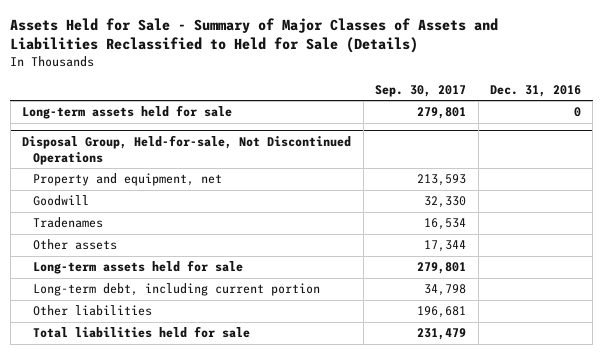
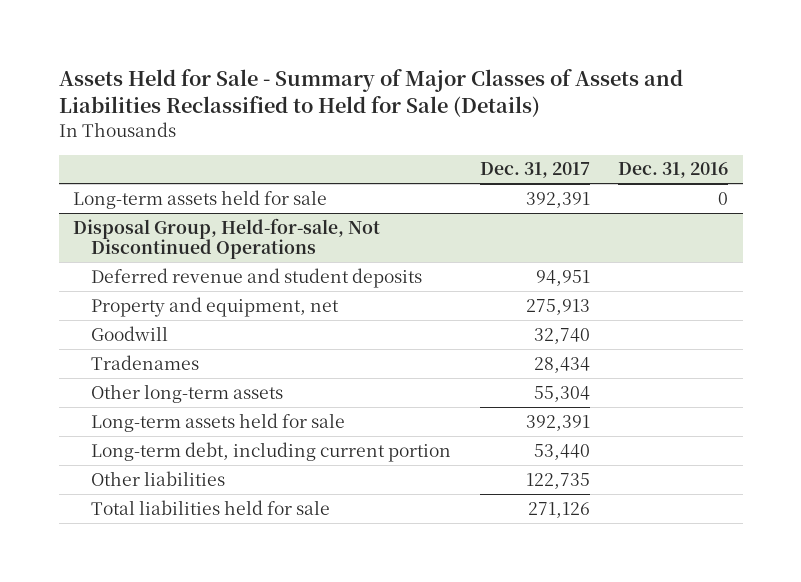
[375,84,467,97] Sep. 30, 2017 -> none
none -> [479,162,590,179] Dec. 31, 2017
none -> [91,267,423,288] Deferred revenue and student deposits
[33,239,118,251] Other assets -> [91,383,284,403] Other long-term assets

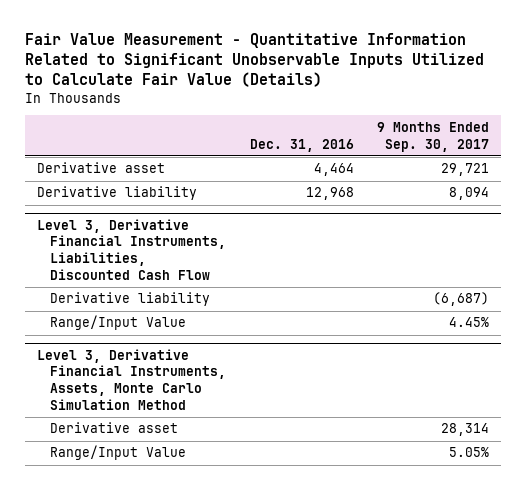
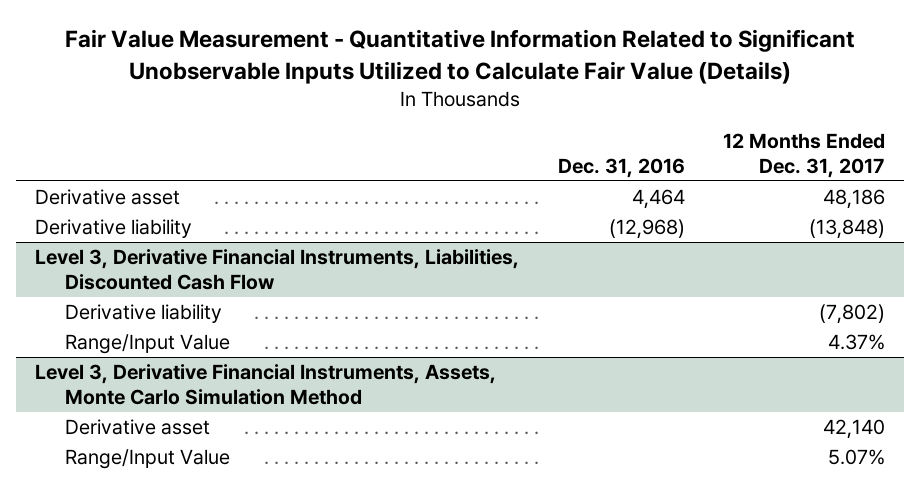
[377,121,490,152] 9 Months Ended Sep. 30, 2017 -> none
none -> [723,132,886,178] 12 Months Ended Dec. 31, 2017
[305,187,354,201] 12,968 -> [608,219,685,240] (12,968)

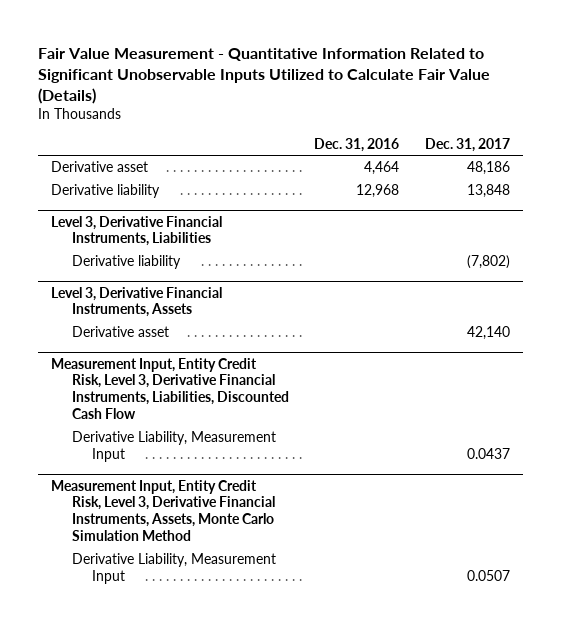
[723,132,886,178] 12 Months Ended Dec. 31, 2017 -> none
none -> [425,137,511,152] Dec. 31, 2017
[608,219,685,240] (12,968) -> [356,184,400,199] 12,968
[35,249,520,290] Level 3, Derivative Financial Instruments, Liabilities, Discounted Cash Flow -> [51,215,223,247] Level 3, Derivative Financial Instruments, Liabilities
[64,334,230,355] Range/Input Value -> none
[64,419,210,436] Derivative asset -> none
[64,449,230,470] Range/Input Value -> none
none -> [51,286,223,318] Level 3, Derivative Financial Instruments, Assets
none -> [71,326,169,338] Derivative asset
none -> [51,357,289,420] Measurement Input, Entity Credit Risk, Level 3, Derivative Financial Instruments, Liabilities, Discounted Cash Flow
none -> [71,431,276,463] Derivative Liability, Measurement Input
[35,364,497,405] Level 3, Derivative Financial Instruments, Assets, Monte Carlo Simulation Method -> [51,479,275,542] Measurement Input, Entity Credit Risk, Level 3, Derivative Financial Instruments, Assets, Monte Carlo Simulation Method
none -> [71,553,276,585] Derivative Liability, Measurement Input

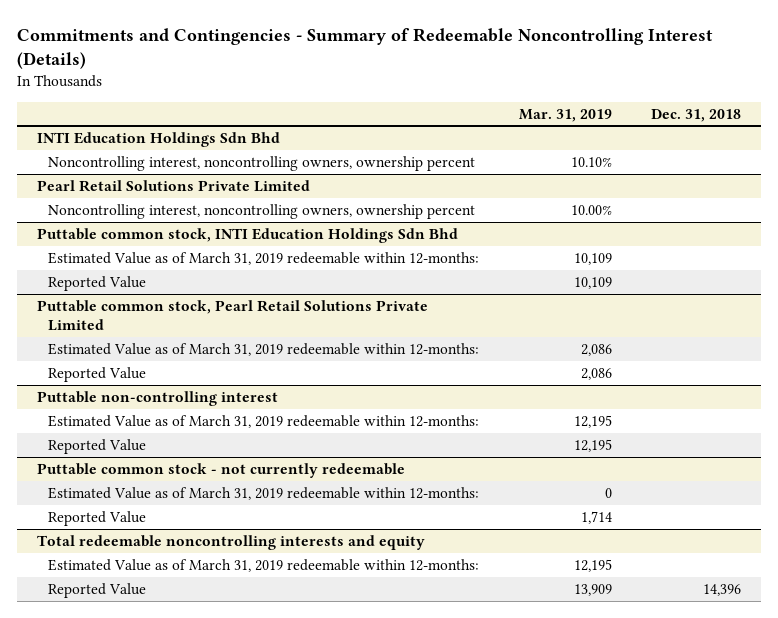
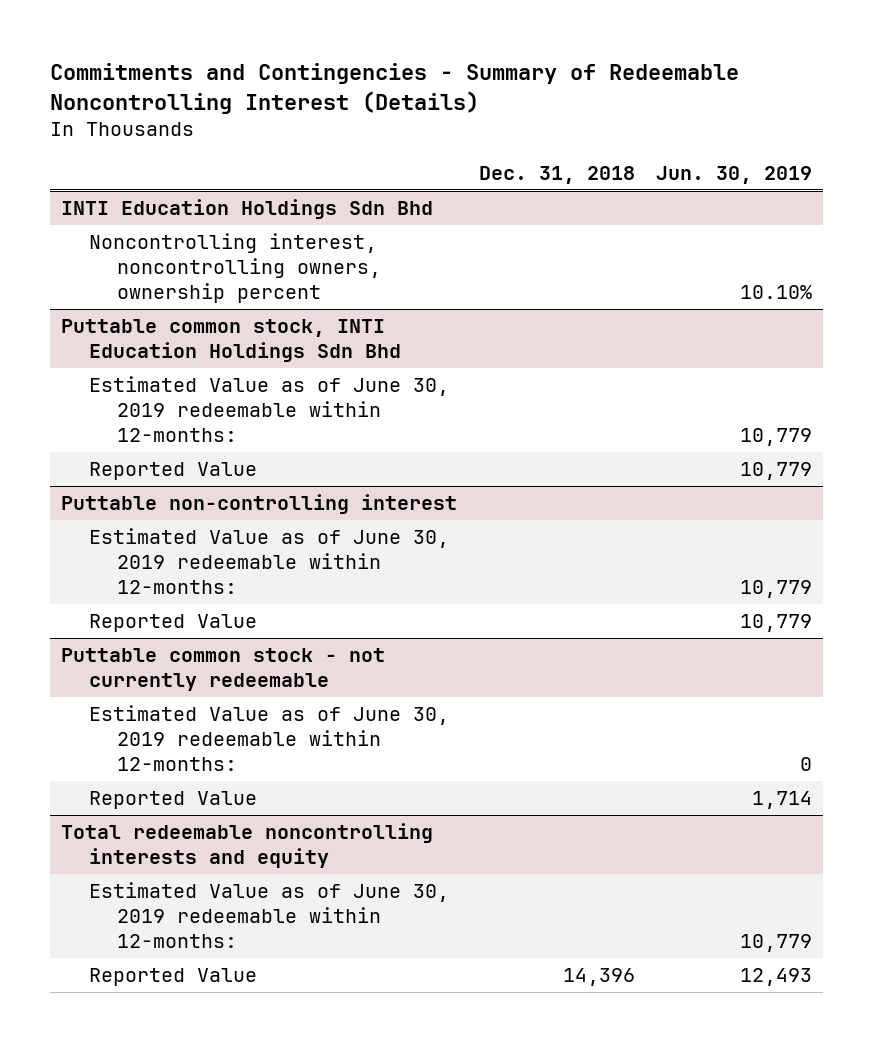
[518,108,612,122] Mar. 31, 2019 -> none
none -> [656,165,813,184] Jun. 30, 2019
[37,179,311,192] Pearl Retail Solutions Private Limited -> none
[48,203,476,219] Noncontrolling interest, noncontrolling owners, ownership percent -> none
[48,251,480,265] Estimated Value as of March 31, 2019 redeemable within 12-months: -> [89,375,450,442] Estimated Value as of June 30, 2019 redeemable within 12-months:
[37,299,429,332] Puttable common stock, Pearl Retail Solutions Private Limited -> none
[48,342,480,356] Estimated Value as of March 31, 2019 redeemable within 12-months: -> none
[48,366,147,382] Reported Value -> none
[48,414,480,428] Estimated Value as of March 31, 2019 redeemable within 12-months: -> [89,527,450,594] Estimated Value as of June 30, 2019 redeemable within 12-months:
[48,486,480,500] Estimated Value as of March 31, 2019 redeemable within 12-months: -> [89,704,450,771] Estimated Value as of June 30, 2019 redeemable within 12-months:
[48,558,480,572] Estimated Value as of March 31, 2019 redeemable within 12-months: -> [89,881,450,948] Estimated Value as of June 30, 2019 redeemable within 12-months:

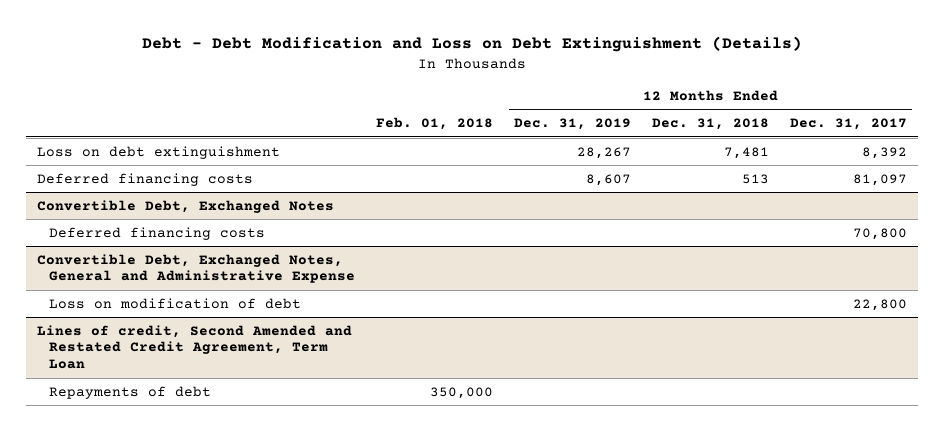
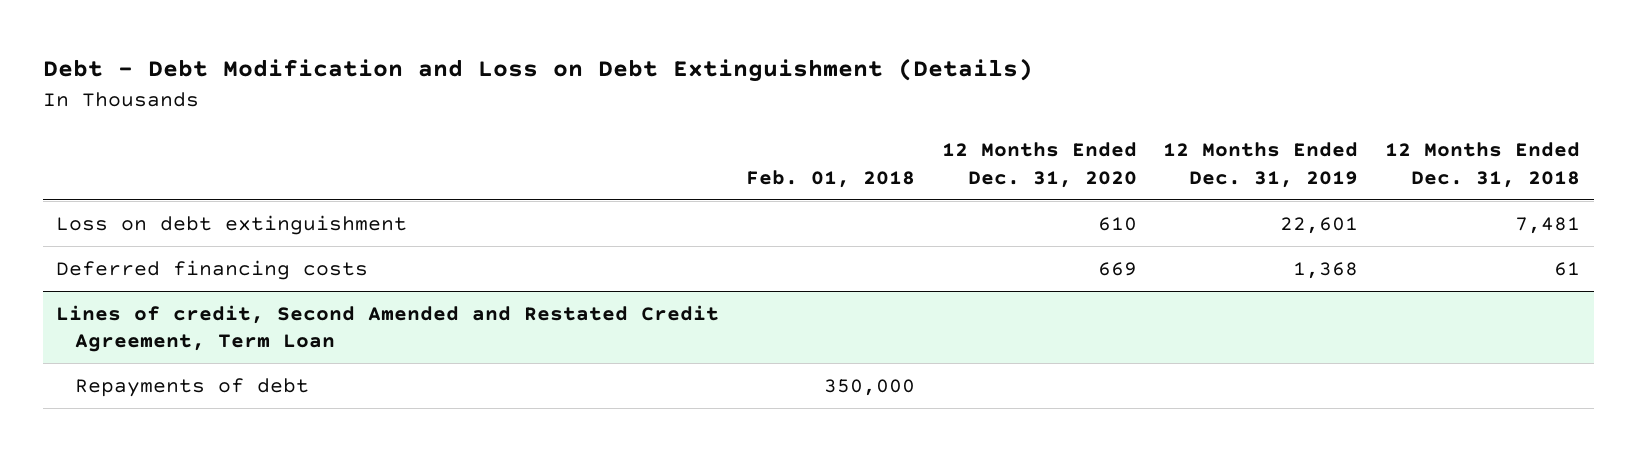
[790,118,908,131] Dec. 31, 2017 -> none
none -> [941,141,1137,188] 12 Months Ended Dec. 31, 2020
[36,199,334,213] Convertible Debt, Exchanged Notes -> none
[48,226,265,240] Deferred financing costs -> none
[36,253,355,284] Convertible Debt, Exchanged Notes, General and Administrative Expense -> none
[48,297,301,309] Loss on modification of debt -> none
[576,146,631,159] 28,267 -> [1280,216,1359,234] 22,601
[585,173,631,186] 8,607 -> [1293,261,1359,279] 1,368
[742,173,770,184] 513 -> [1554,261,1581,276] 61

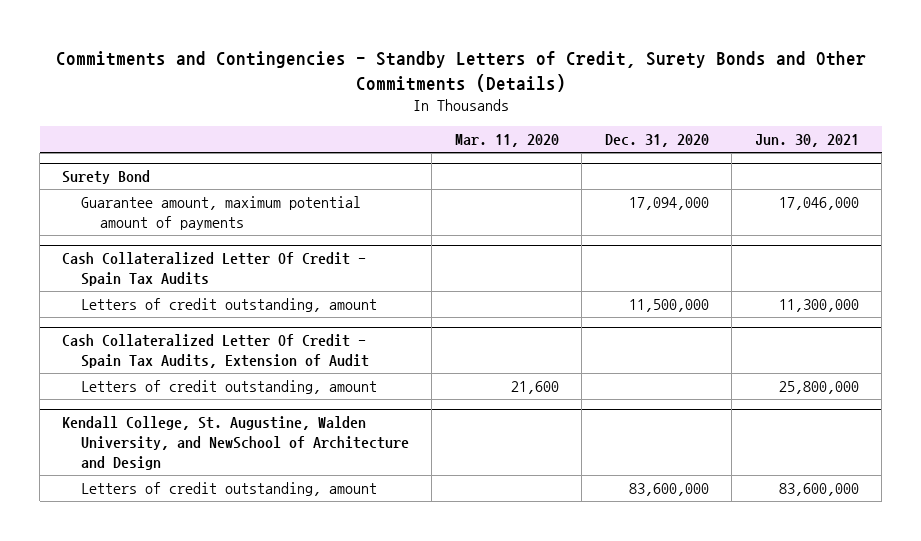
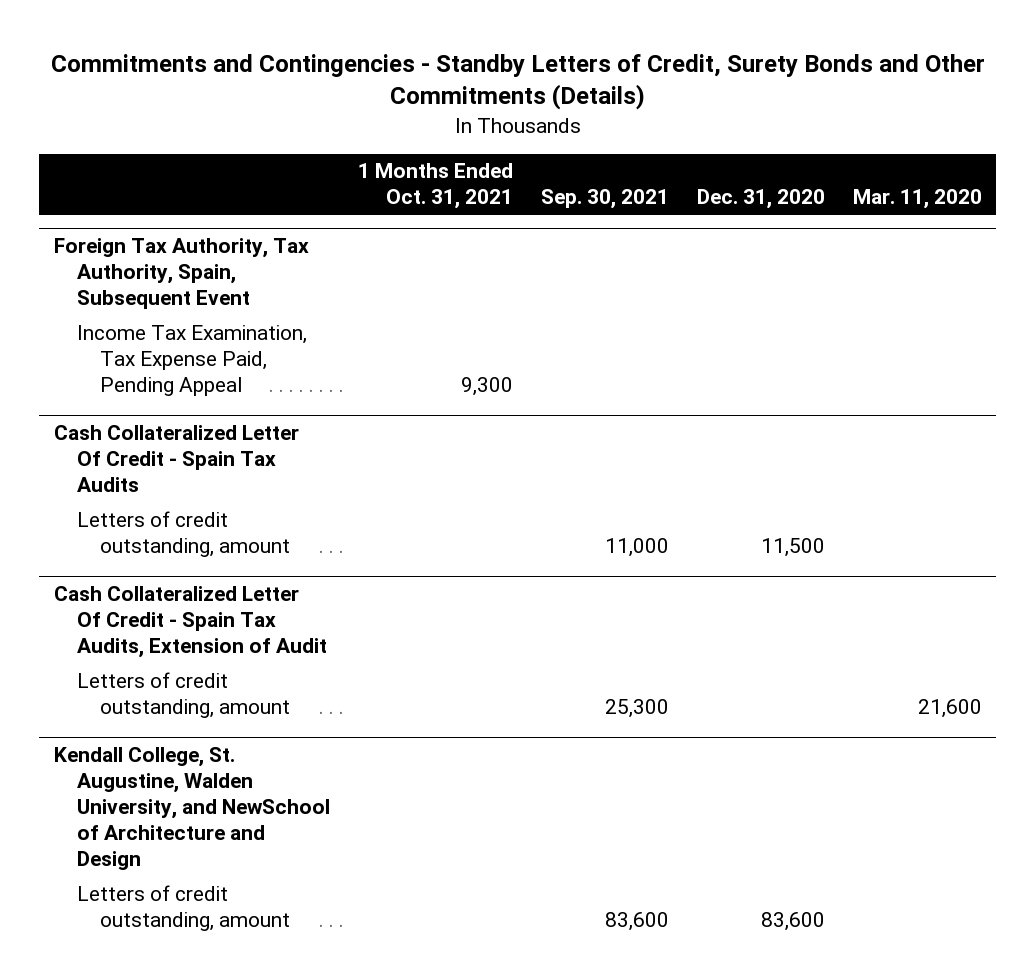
[754,134,859,148] Jun. 30, 2021 -> none
none -> [357,163,513,210] 1 Months Ended Oct. 31, 2021
none -> [540,189,669,210] Sep. 30, 2021
[62,170,151,185] Surety Bond -> none
[81,195,362,231] Guarantee amount, maximum potential amount of payments -> none
none -> [53,237,309,310] Foreign Tax Authority, Tax Authority, Spain, Subsequent Event
none -> [76,324,307,397] Income Tax Examination, Tax Expense Paid, Pending Appeal
[628,298,709,312] 11,500,000 -> [760,537,825,557] 11,500
[628,482,709,496] 83,600,000 -> [760,911,825,931] 83,600

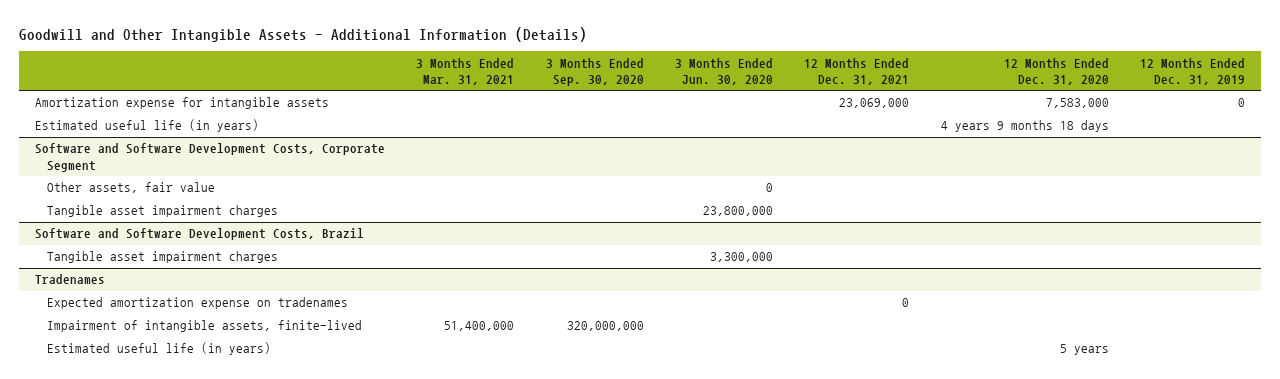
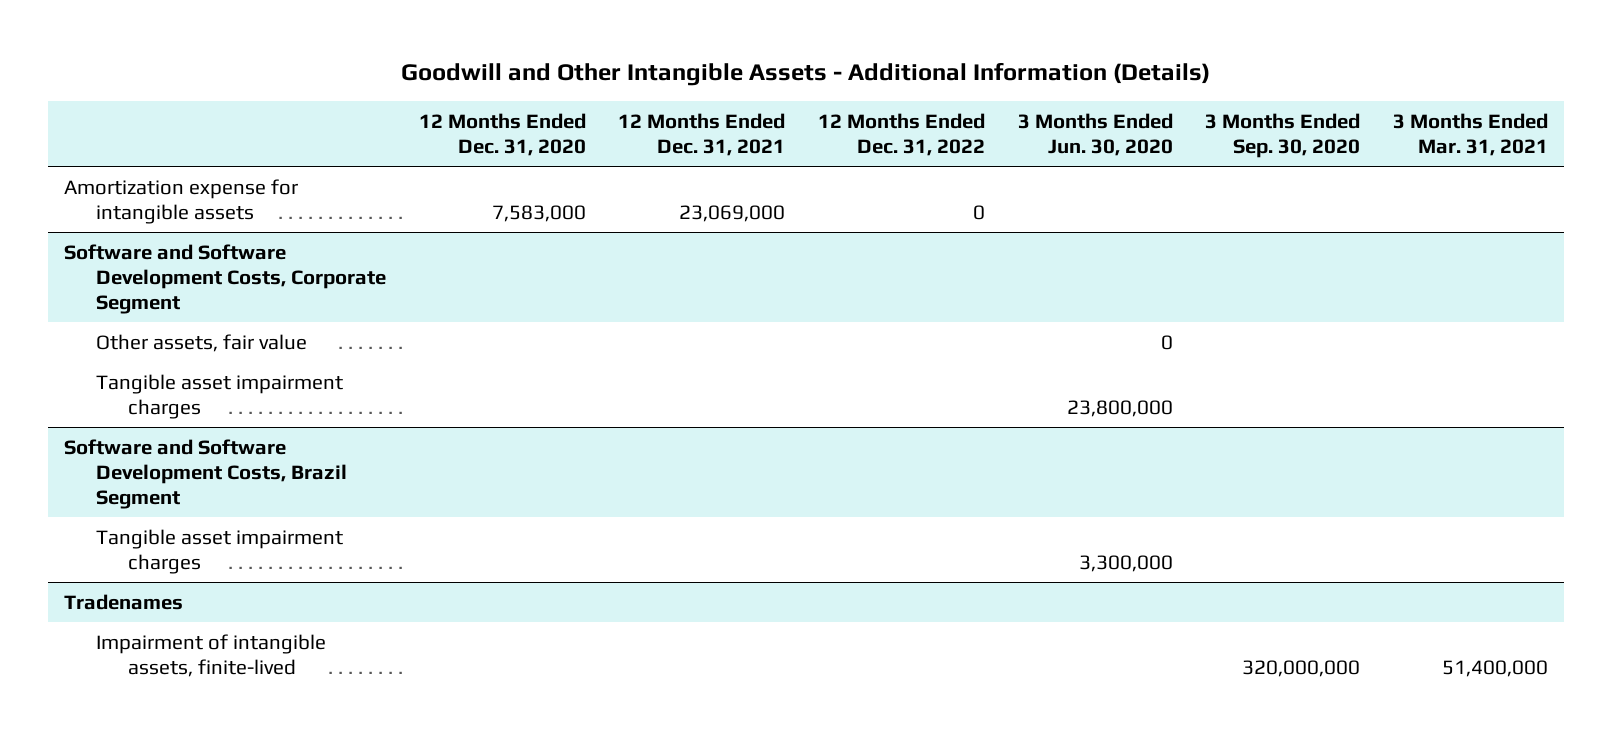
[1139,57,1245,85] 12 Months Ended Dec. 31, 2019 -> none
none -> [818,112,986,156] 12 Months Ended Dec. 31, 2022
[34,119,259,133] Estimated useful life (in years) -> none
[34,228,364,241] Software and Software Development Costs, Brazil -> [64,438,348,509] Software and Software Development Costs, Brazil Segment
[46,297,348,310] Expected amortization expense on tradenames -> none
[46,342,271,356] Estimated useful life (in years) -> none

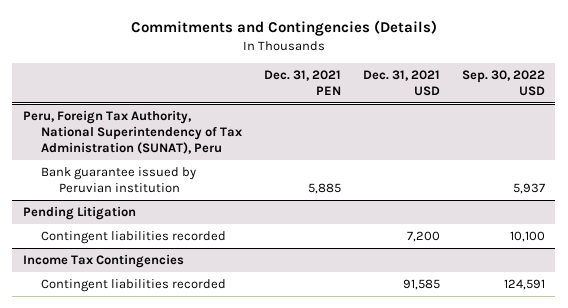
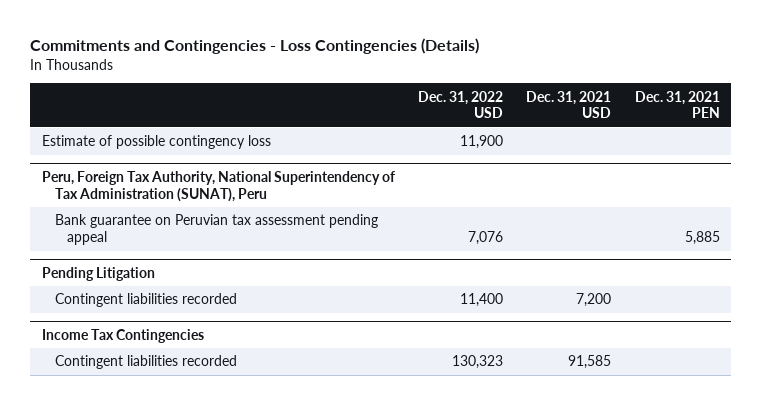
[130,20,437,37] Commitments and Contingencies (Details) -> [29,38,479,55] Commitments and Contingencies - Loss Contingencies (Details)
[461,69,545,96] Sep. 30, 2022 USD -> none
none -> [417,90,503,119] Dec. 31, 2022 USD
none -> [41,135,271,150] Estimate of possible contingency loss
[41,167,197,194] Bank guarantee issued by Peruvian institution -> [54,214,378,246] Bank guarantee on Peruvian tax assessment pending appeal

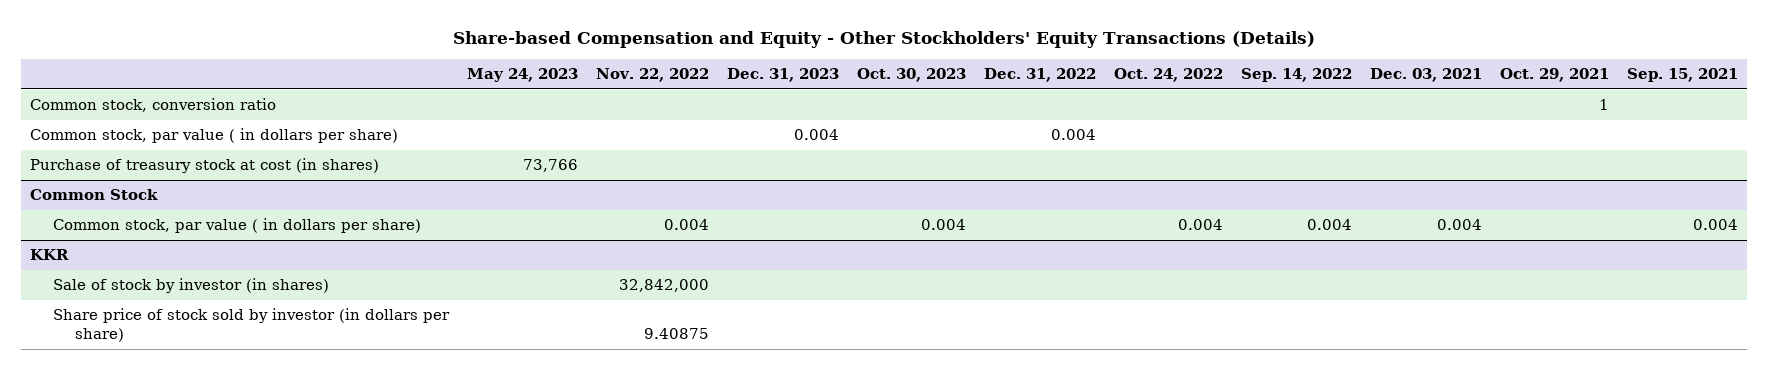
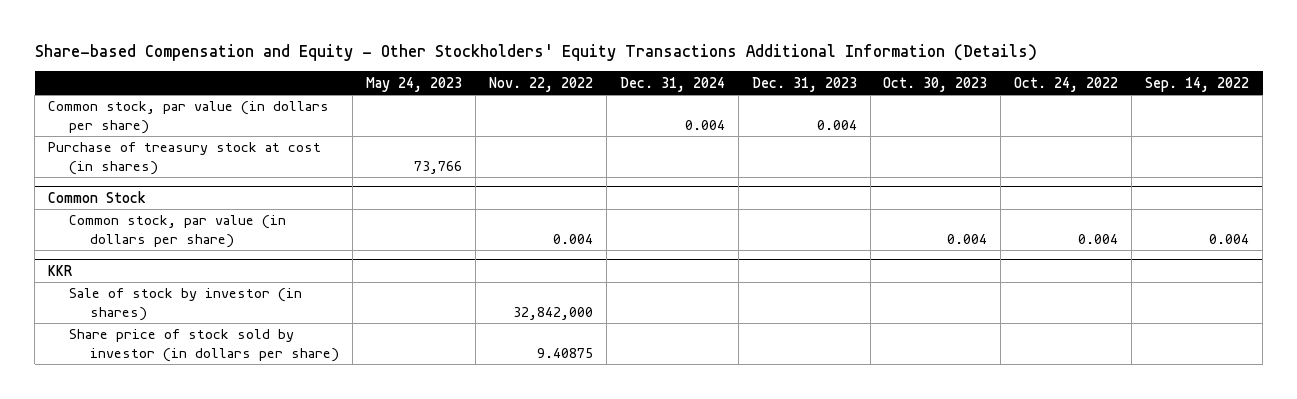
[453,30,1316,48] Share-based Compensation and Equity - Other Stockholders' Equity Transactions (Details) -> [34,44,1037,62] Share-based Compensation and Equity - Other Stockholders' Equity Transactions Additional Information (Details)
[983,67,1096,82] Dec. 31, 2022 -> none
[1370,67,1483,82] Dec. 03, 2021 -> none
[1500,67,1610,82] Oct. 29, 2021 -> none
[1627,67,1739,82] Sep. 15, 2021 -> none
none -> [619,76,725,92] Dec. 31, 2024
[30,98,277,113] Common stock, conversion ratio -> none
[30,128,399,144] Common stock, par value ( in dollars per share) -> [47,101,329,134] Common stock, par value (in dollars per share)
[52,218,421,234] Common stock, par value ( in dollars per share) -> [69,215,287,248] Common stock, par value (in dollars per share)

